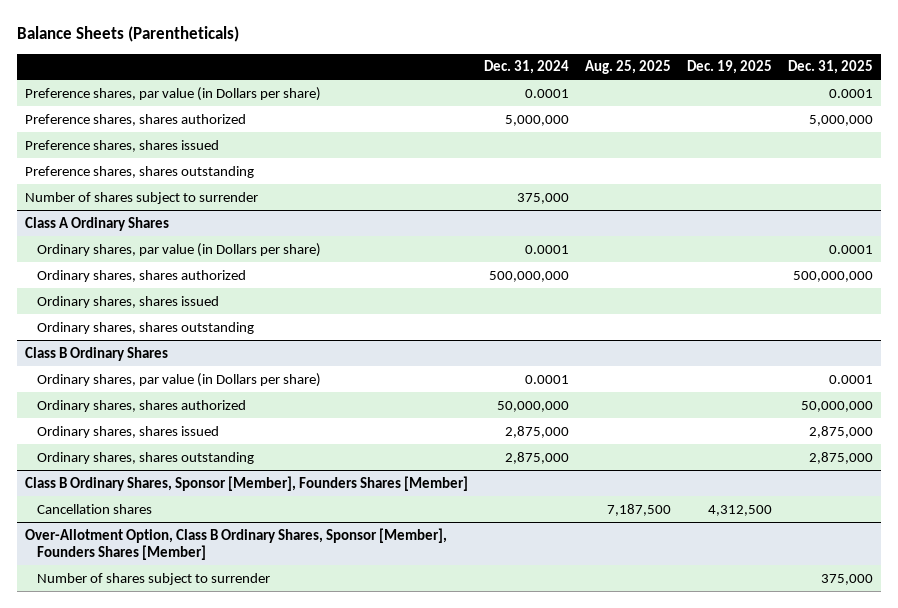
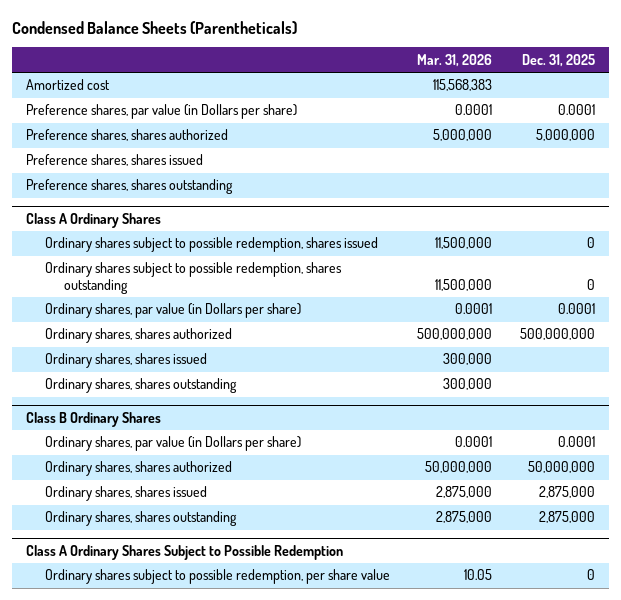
[16,26,239,43] Balance Sheets (Parentheticals) -> [12,20,298,34] Condensed Balance Sheets (Parentheticals)
[483,60,569,75] Dec. 31, 2024 -> none
[584,60,671,75] Aug. 25, 2025 -> none
[686,60,772,75] Dec. 19, 2025 -> none
none -> [417,53,493,67] Mar. 31, 2026
none -> [25,79,110,91] Amortized cost
[24,191,258,204] Number of shares subject to surrender -> none
none -> [44,237,378,253] Ordinary shares subject to possible redemption, shares issued
none -> [44,262,342,294] Ordinary shares subject to possible redemption, shares outstanding
[24,475,468,491] Class B Ordinary Shares, Sponsor [Member], Founders Shares [Member] -> none
[37,503,153,514] Cancellation shares -> none
[24,527,447,561] Over-Allotment Option, Class B Ordinary Shares, Sponsor [Member], Founders Shares [Member] -> none
[37,572,271,585] Number of shares subject to surrender -> none
none -> [25,544,343,560] Class A Ordinary Shares Subject to Possible Redemption
none -> [44,569,390,585] Ordinary shares subject to possible redemption, per share value

